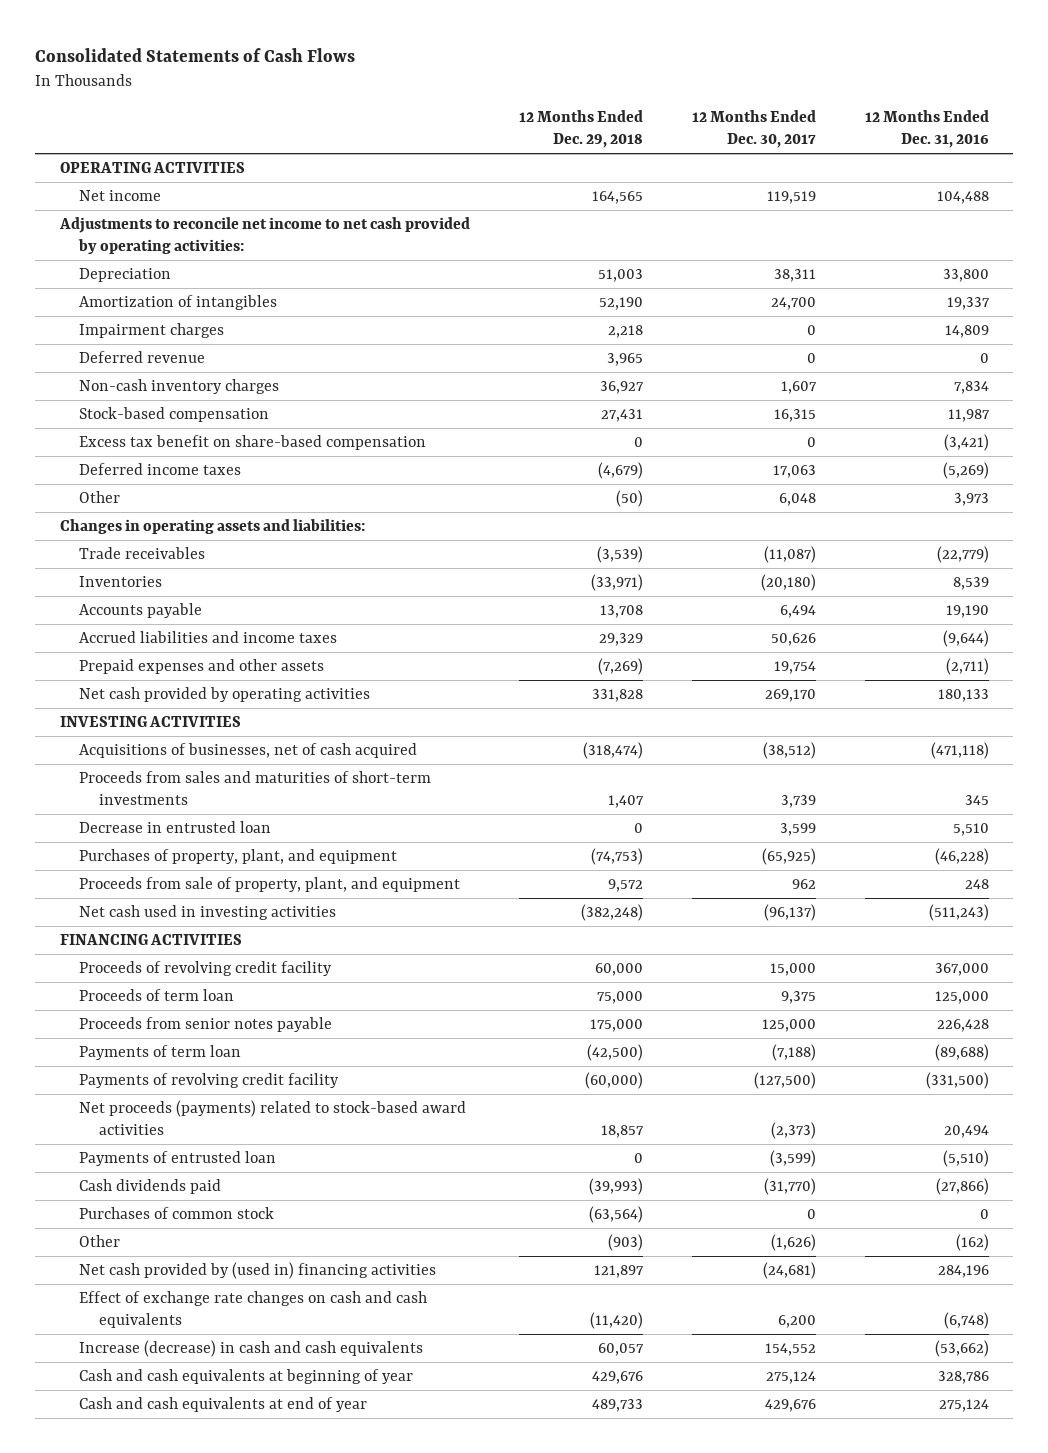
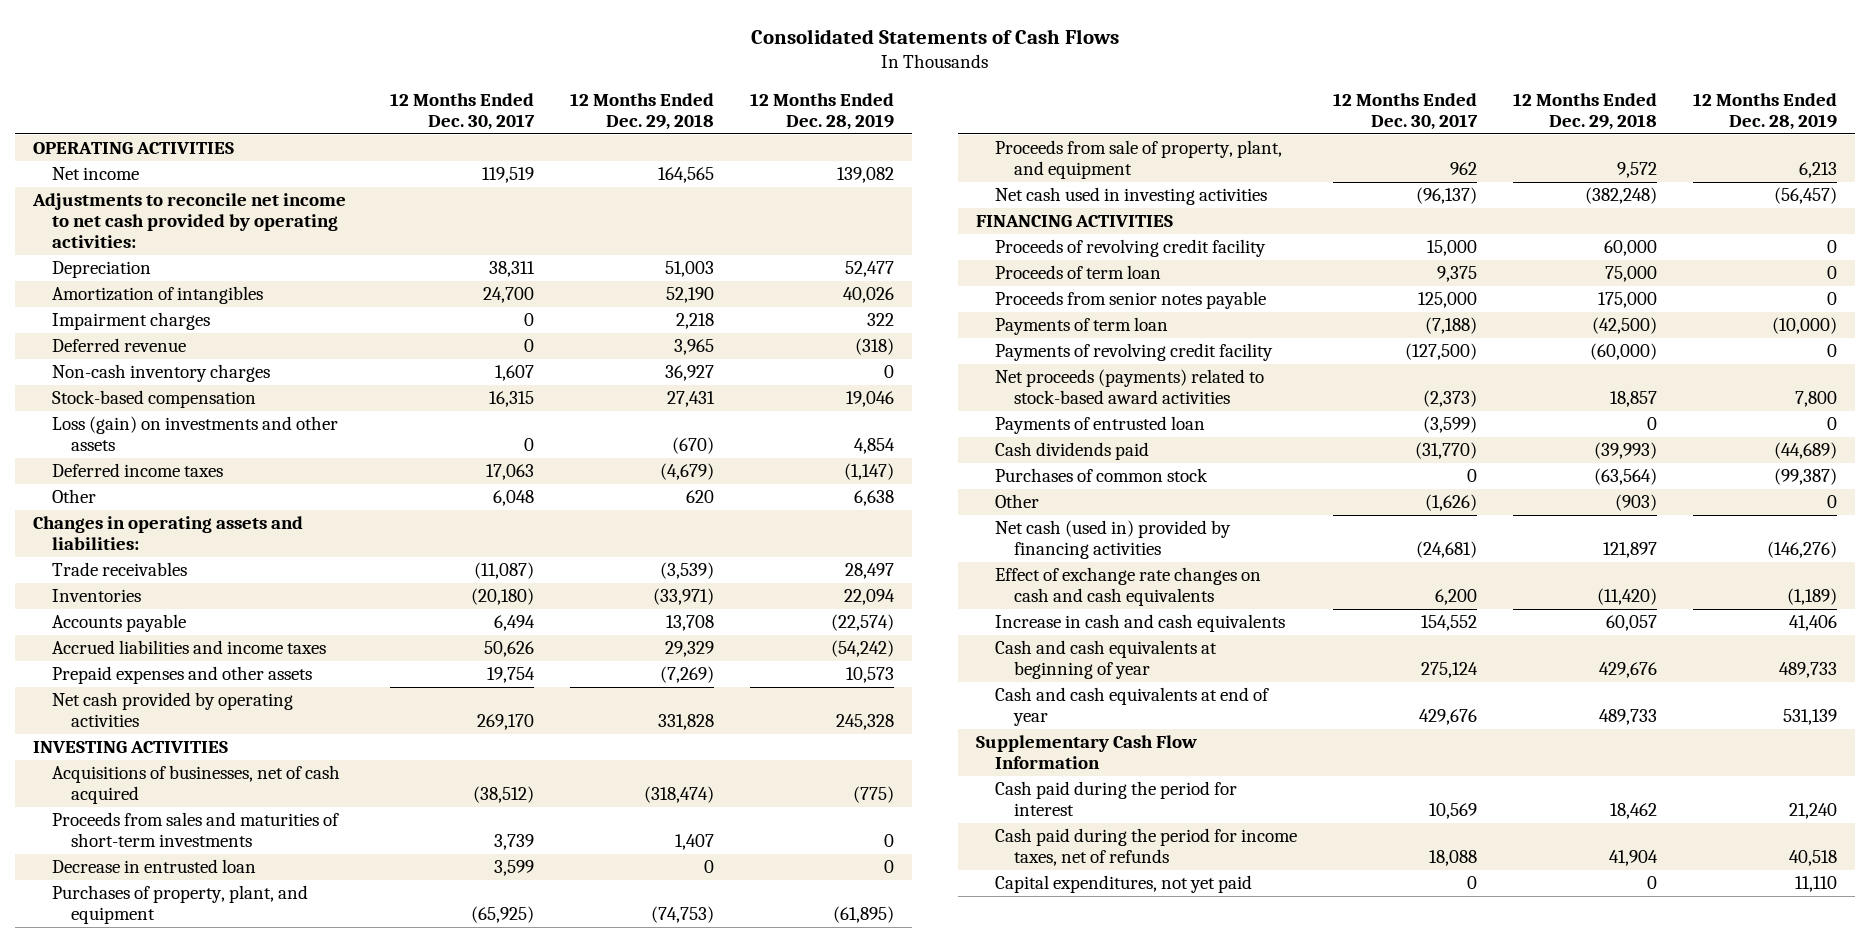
[864,110,989,149] 12 Months Ended Dec. 31, 2016 -> none
none -> [750,92,895,130] 12 Months Ended Dec. 28, 2019
[79,434,427,450] Excess tax benefit on share-based compensation -> none
none -> [52,416,339,452] Loss (gain) on investments and other assets
[615,489,643,507] (50) -> [686,490,715,504] 620
[79,1261,437,1279] Net cash provided by (used in) financing activities -> [994,520,1231,560] Net cash (used in) provided by financing activities
[79,1339,424,1357] Increase (decrease) in cash and cash equivalents -> [994,614,1285,633] Increase in cash and cash equivalents
none -> [976,735,1198,770] Supplementary Cash Flow Information
none -> [994,781,1237,817] Cash paid during the period for interest
none -> [994,828,1297,867] Cash paid during the period for income taxes, net of refunds
none -> [994,875,1252,894] Capital expenditures, not yet paid

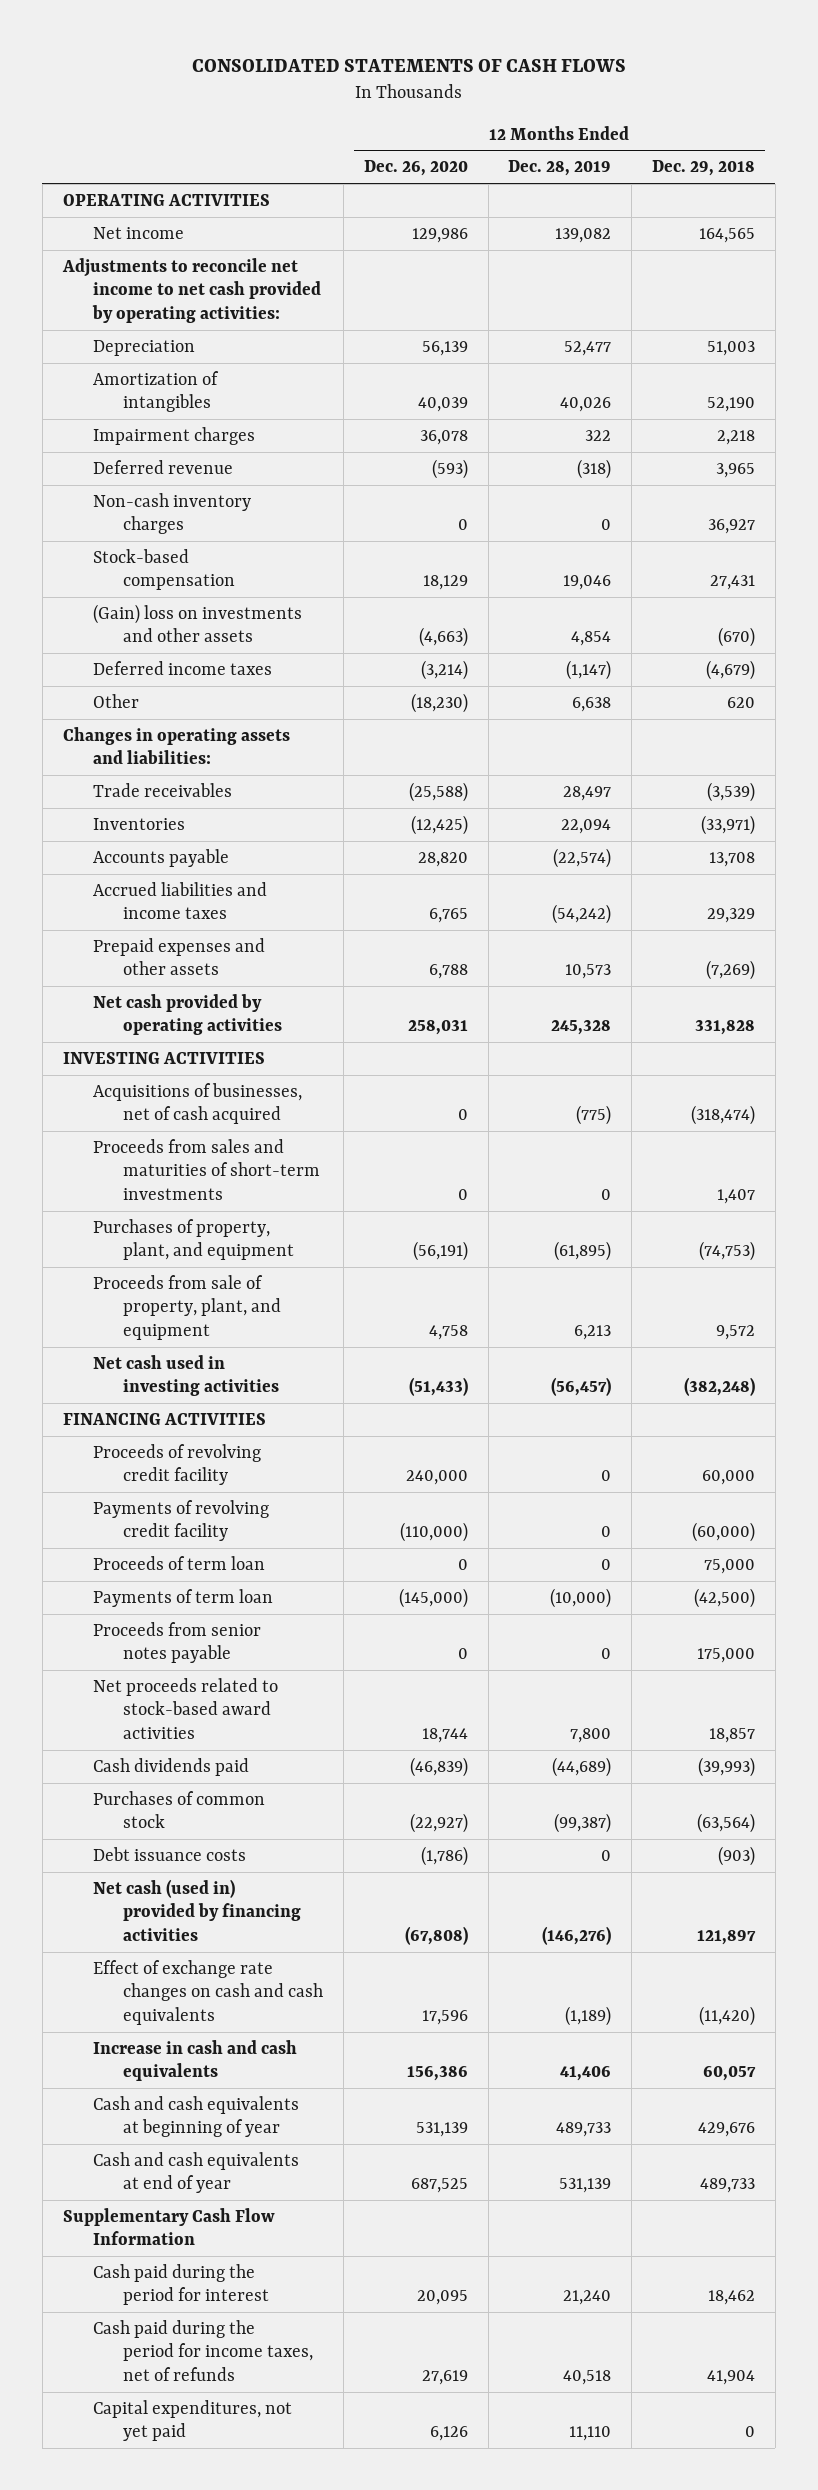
[751,28,1120,44] Consolidated Statements of Cash Flows -> [191,59,626,73] CONSOLIDATED STATEMENTS OF CASH FLOWS
[390,92,536,130] 12 Months Ended Dec. 30, 2017 -> none
none -> [363,160,468,177] Dec. 26, 2020
[52,416,339,452] Loss (gain) on investments and other assets -> [92,603,302,643] (Gain) loss on investments and other assets
[52,859,257,874] Decrease in entrusted loan -> none
[994,343,1273,362] Payments of revolving credit facility -> [92,1499,269,1542] Payments of revolving credit facility
[994,416,1205,435] Payments of entrusted loan -> none
[994,291,1266,310] Proceeds from senior notes payable -> [92,1621,261,1664] Proceeds from senior notes payable
[994,369,1264,405] Net proceeds (payments) related to stock-based award activities -> [92,1677,278,1739] Net proceeds related to stock-based award activities
[994,494,1039,509] Other -> none
none -> [92,1846,246,1861] Debt issuance costs

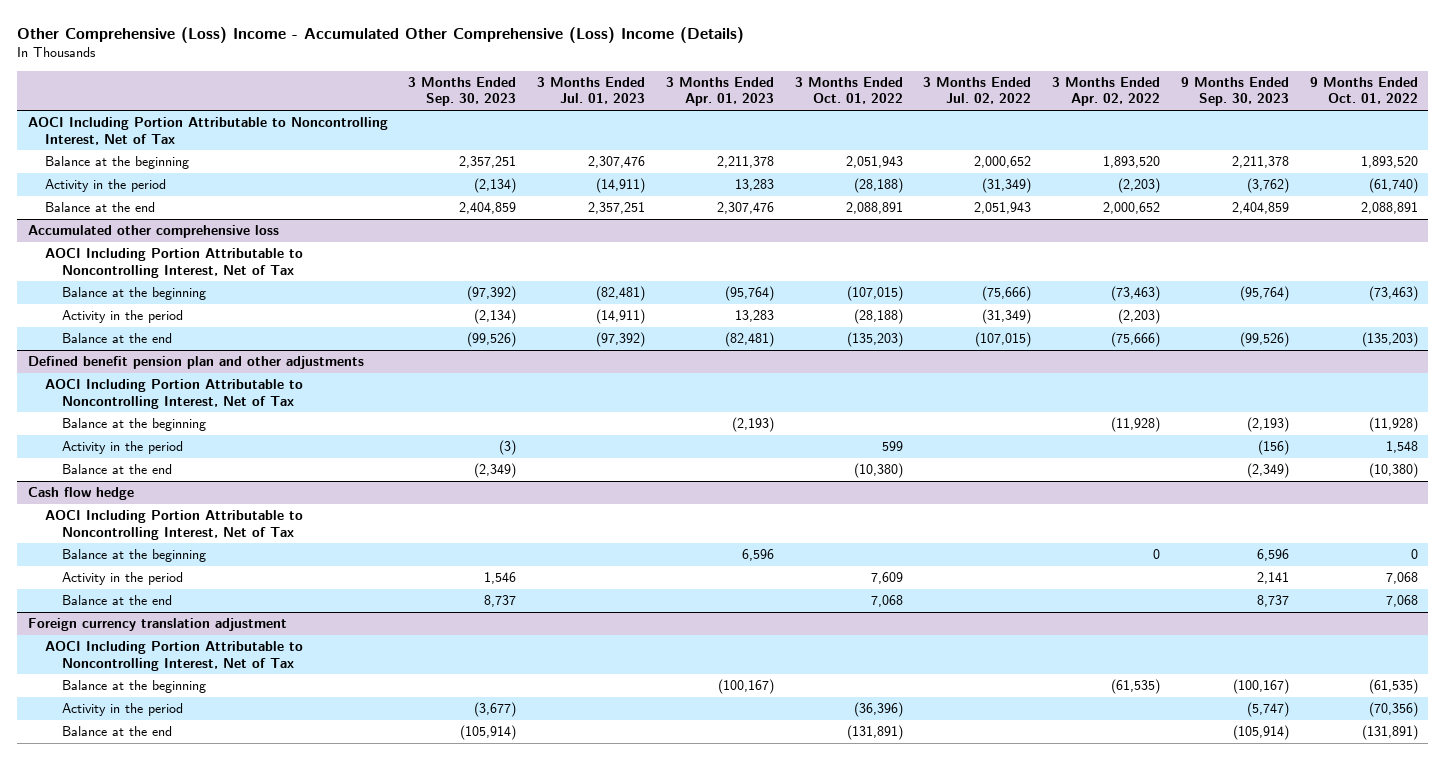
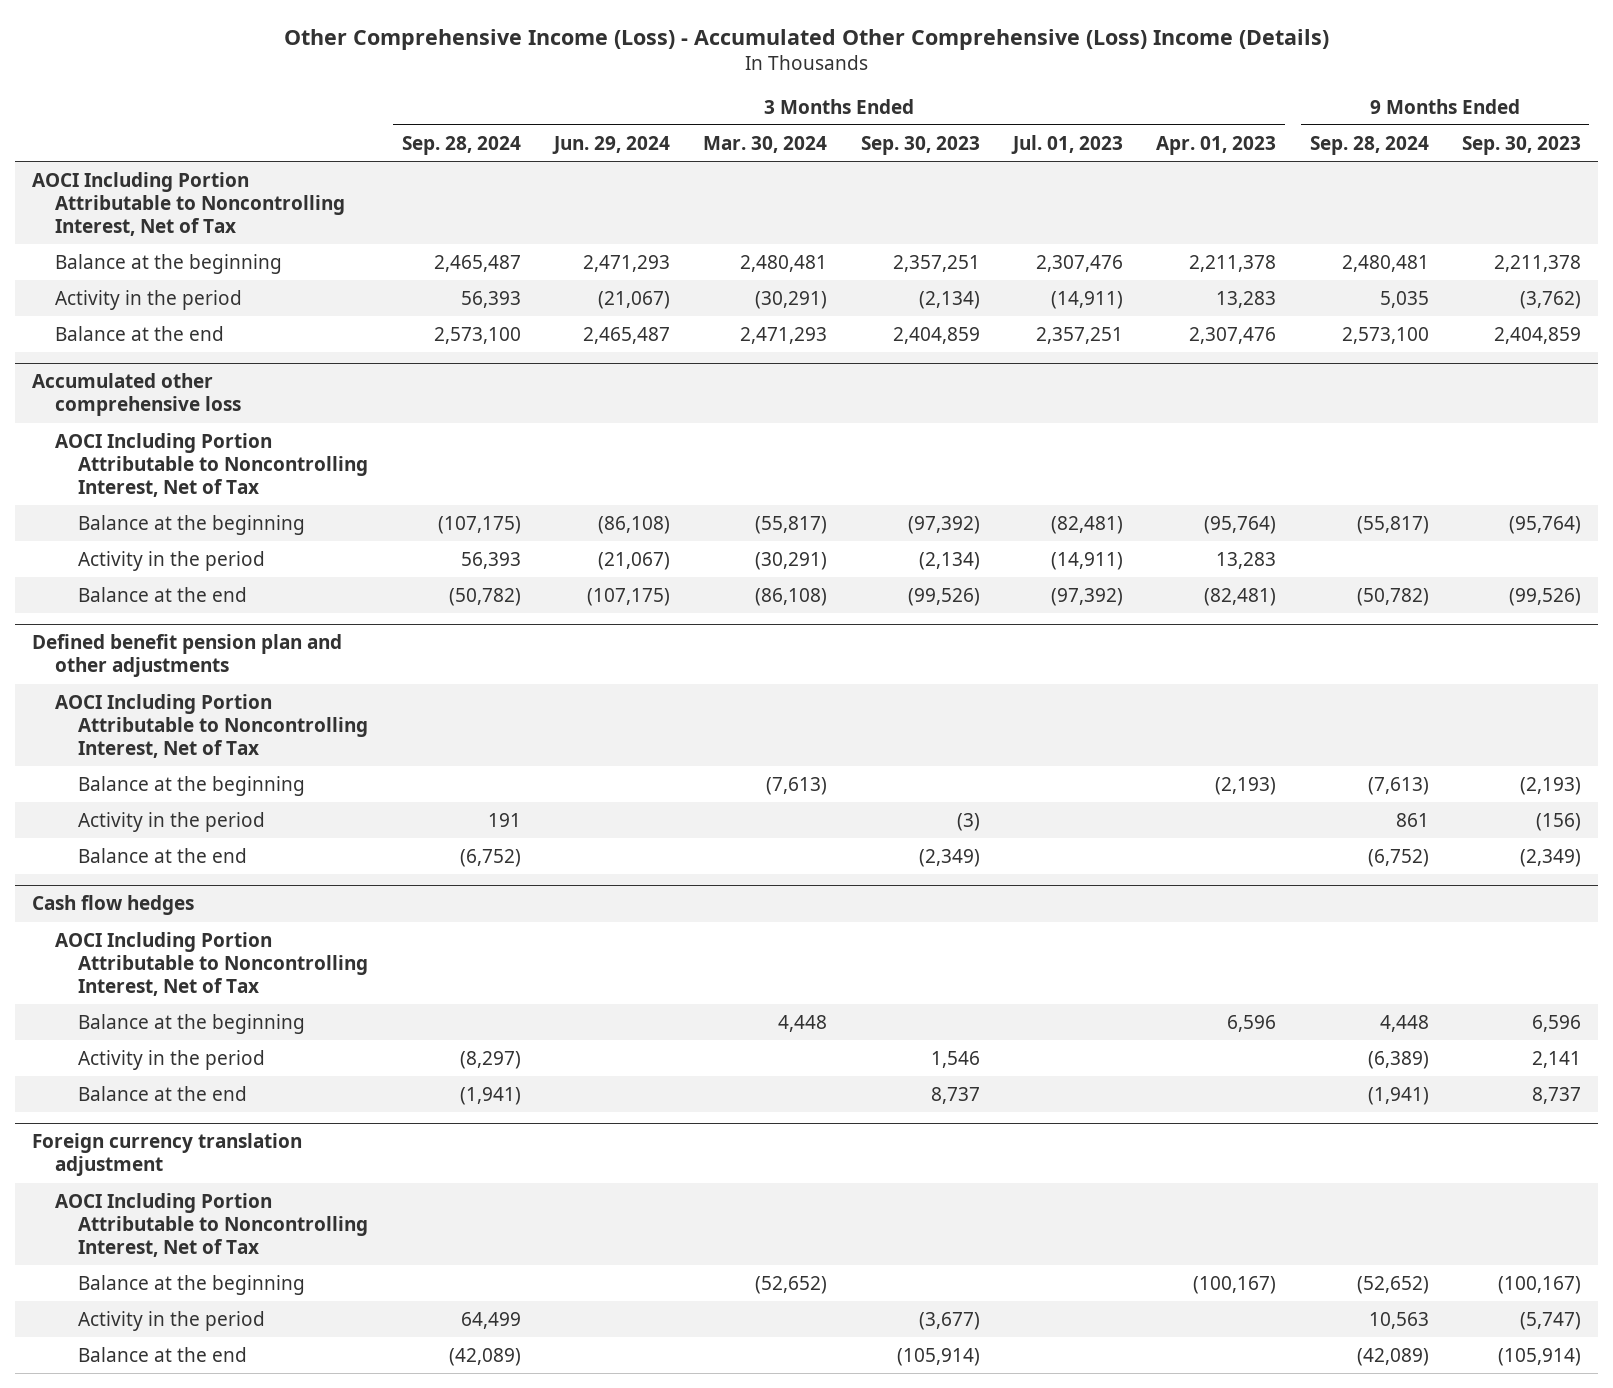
[17,26,745,43] Other Comprehensive (Loss) Income - Accumulated Other Comprehensive (Loss) Income (Details) -> [283,28,1329,50] Other Comprehensive Income (Loss) - Accumulated Other Comprehensive (Loss) Income (Details)
[794,76,903,105] 3 Months Ended Oct. 01, 2022 -> none
[923,76,1032,105] 3 Months Ended Jul. 02, 2022 -> none
[1052,76,1161,107] 3 Months Ended Apr. 02, 2022 -> none
[1309,76,1418,105] 9 Months Ended Oct. 01, 2022 -> none
none -> [401,135,521,155] Sep. 28, 2024
none -> [551,135,670,154] Jun. 29, 2024
none -> [703,135,828,153] Mar. 30, 2024
none -> [1309,135,1429,155] Sep. 28, 2024
[27,487,134,501] Cash flow hedge -> [32,895,195,916] Cash flow hedges

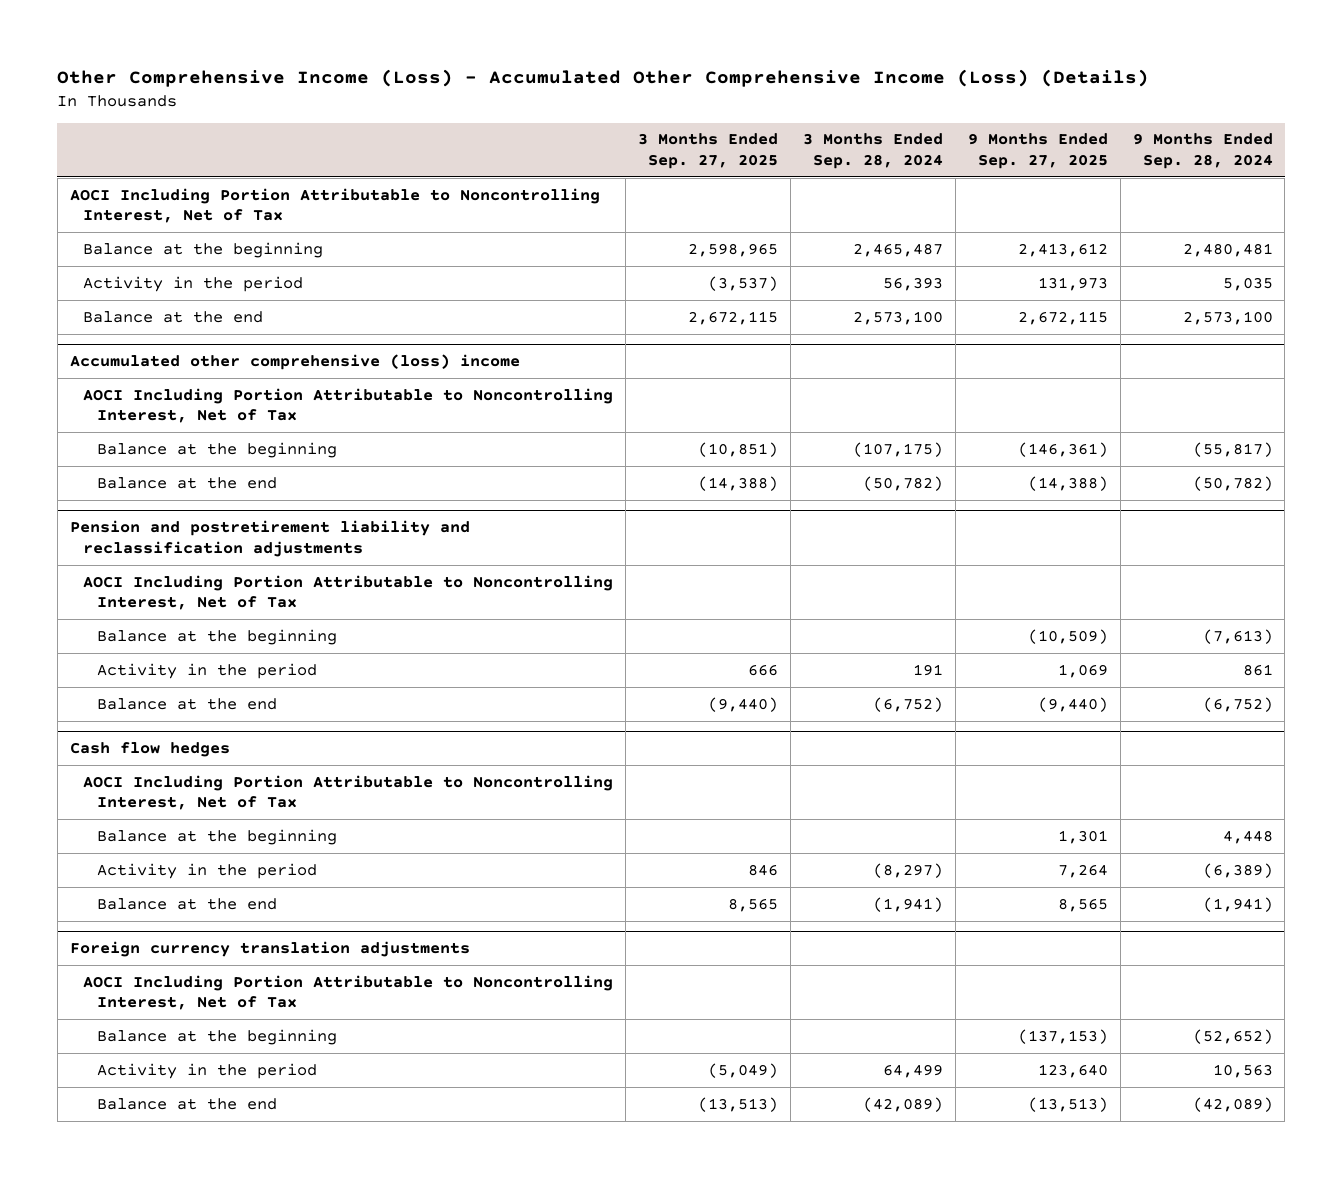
[283,28,1329,50] Other Comprehensive Income (Loss) - Accumulated Other Comprehensive (Loss) Income (Details) -> [57,69,1150,88] Other Comprehensive Income (Loss) - Accumulated Other Comprehensive Income (Loss) (Details)
[551,135,670,154] Jun. 29, 2024 -> none
[703,135,828,153] Mar. 30, 2024 -> none
[860,135,980,155] Sep. 30, 2023 -> none
[1011,134,1124,154] Jul. 01, 2023 -> none
[1156,135,1277,155] Apr. 01, 2023 -> none
[1462,135,1582,155] Sep. 30, 2023 -> none
none -> [638,133,779,169] 3 Months Ended Sep. 27, 2025
none -> [967,133,1108,169] 9 Months Ended Sep. 27, 2025
[32,373,242,417] Accumulated other comprehensive loss -> [69,354,520,371] Accumulated other comprehensive (loss) income
[78,550,266,571] Activity in the period -> none
[32,634,343,678] Defined benefit pension plan and other adjustments -> [69,520,470,557] Pension and postretirement liability and reclassification adjustments
[32,1133,303,1177] Foreign currency translation adjustment -> [69,941,470,958] Foreign currency translation adjustments

